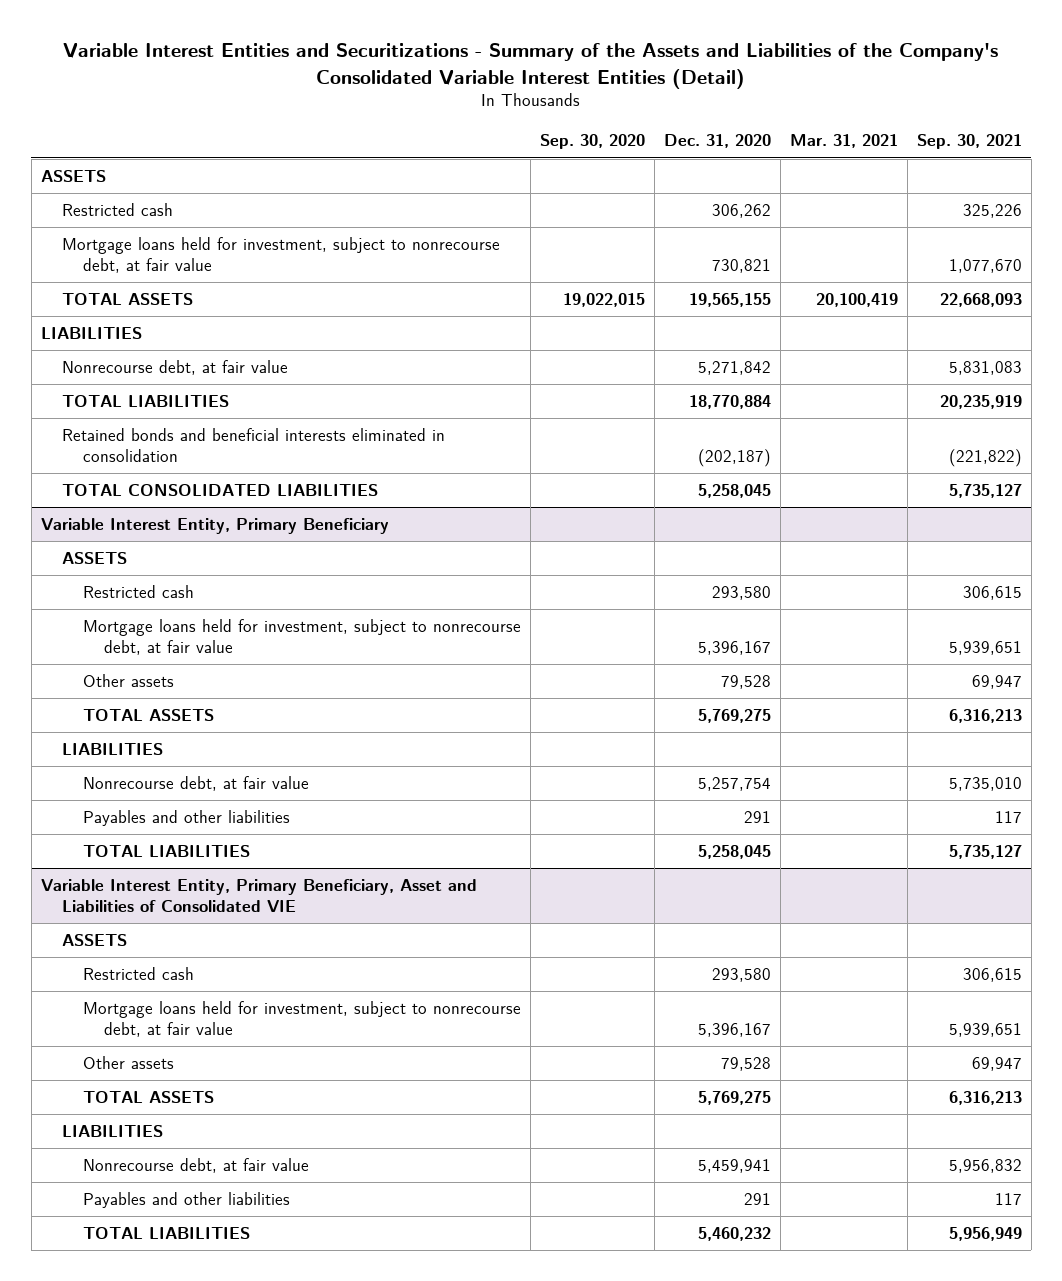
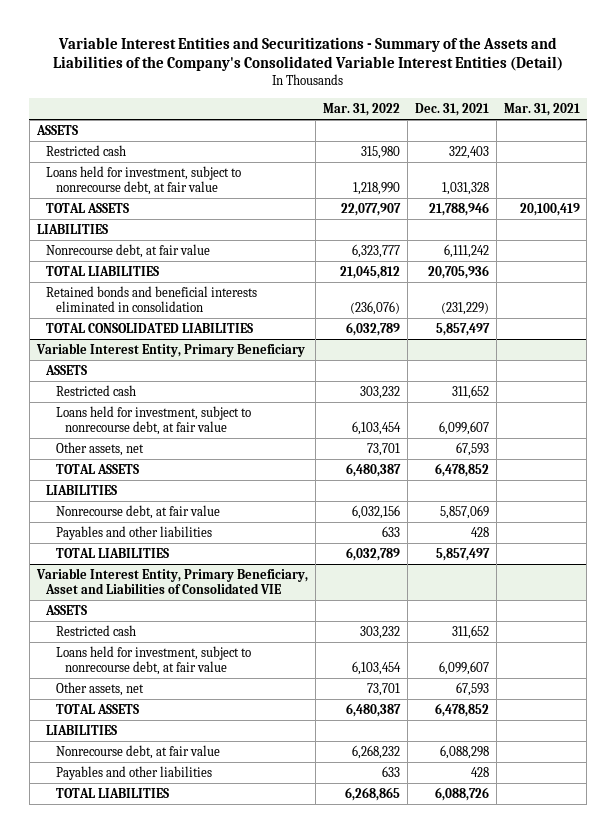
[539,134,645,150] Sep. 30, 2020 -> none
[663,134,771,149] Dec. 31, 2020 -> none
[916,134,1022,150] Sep. 30, 2021 -> none
none -> [322,102,400,116] Mar. 31, 2022
none -> [414,102,489,116] Dec. 31, 2021
[61,237,500,274] Mortgage loans held for investment, subject to nonrecourse debt, at fair value -> [46,165,242,195] Loans held for investment, subject to nonrecourse debt, at fair value
[82,619,521,656] Mortgage loans held for investment, subject to nonrecourse debt, at fair value -> [55,405,251,435] Loans held for investment, subject to nonrecourse debt, at fair value
[82,674,174,688] Other assets -> [55,441,144,456] Other assets, net
[82,1001,521,1038] Mortgage loans held for investment, subject to nonrecourse debt, at fair value -> [55,645,251,675] Loans held for investment, subject to nonrecourse debt, at fair value
[82,1056,174,1070] Other assets -> [55,681,144,696] Other assets, net

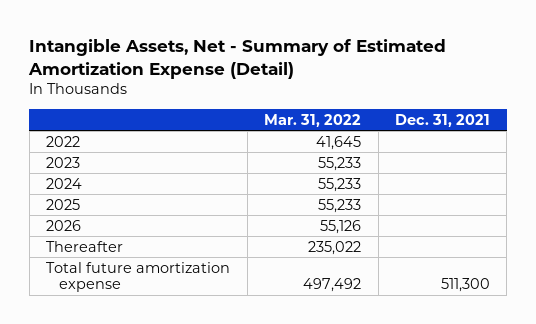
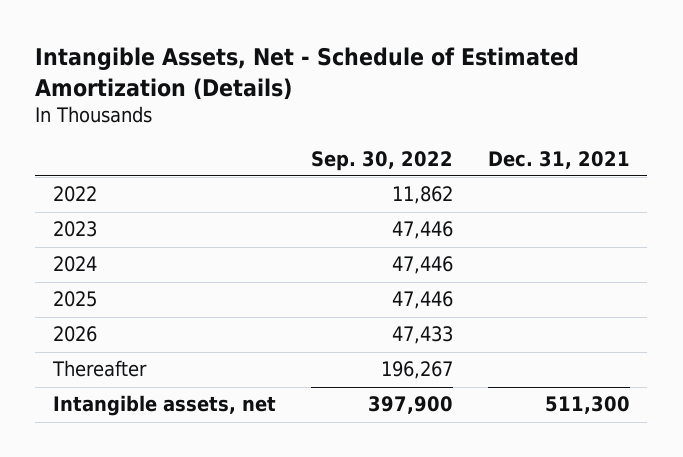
[28,39,447,79] Intangible Assets, Net - Summary of Estimated Amortization Expense (Detail) -> [35,47,580,100] Intangible Assets, Net - Schedule of Estimated Amortization (Details)
[264,113,362,127] Mar. 31, 2022 -> none
none -> [310,150,453,171] Sep. 30, 2022
[46,261,231,293] Total future amortization expense -> [52,395,276,417] Intangible assets, net

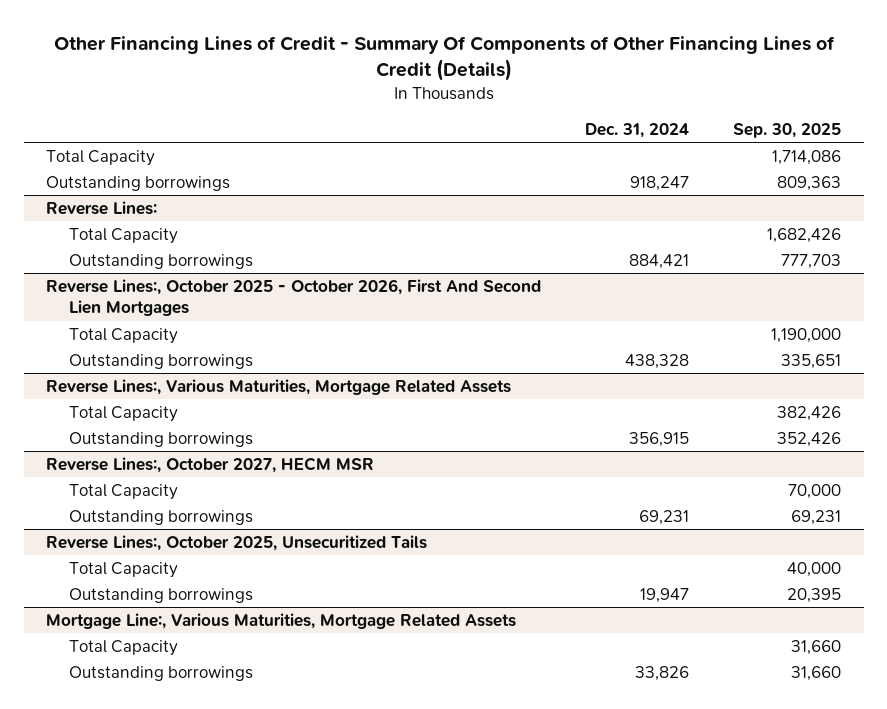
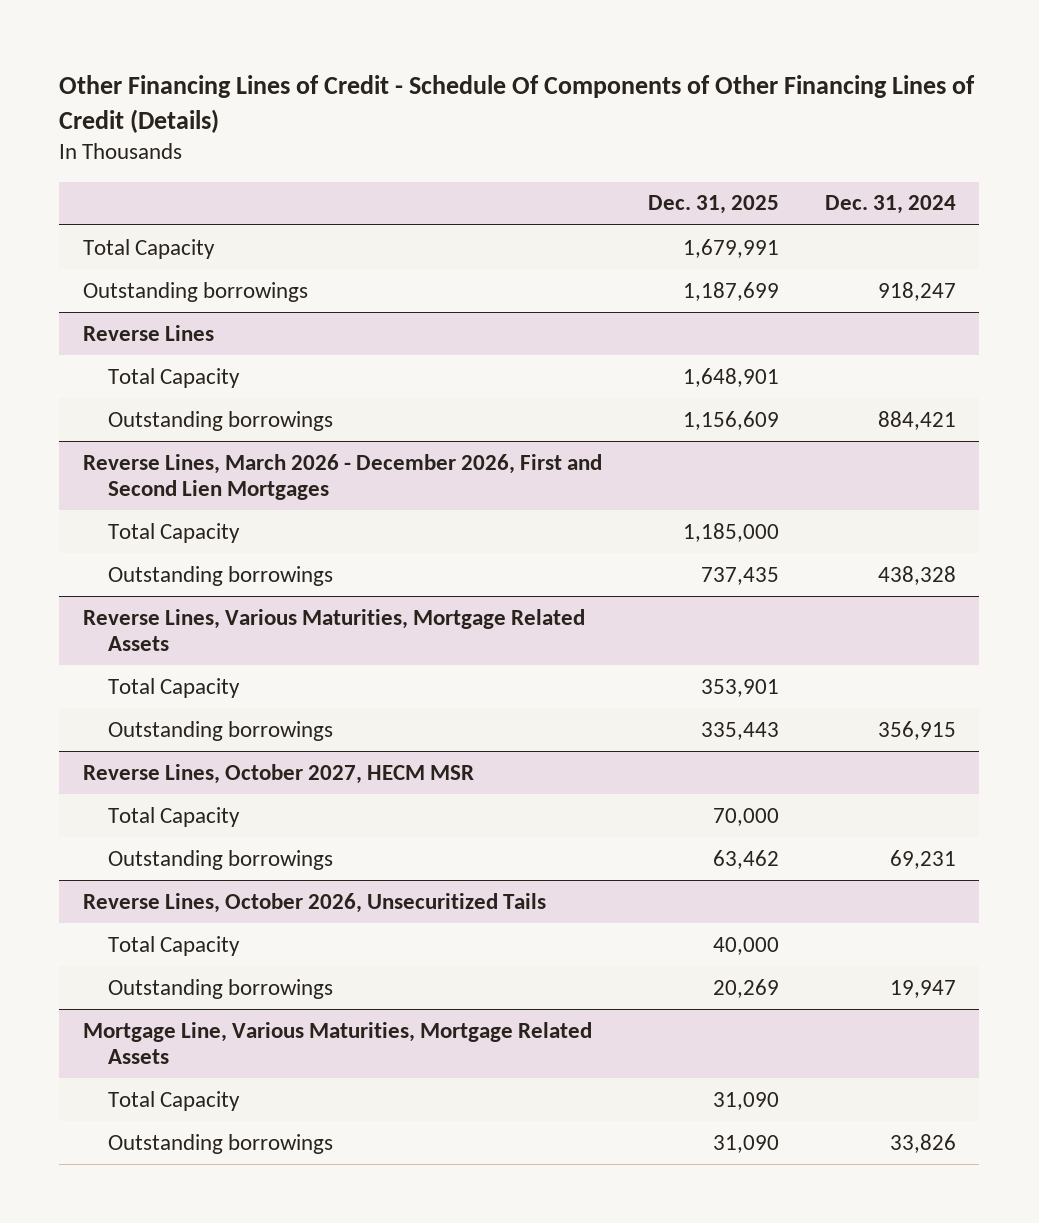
[53,36,835,82] Other Financing Lines of Credit - Summary Of Components of Other Financing Lines of Credit (Details) -> [59,75,976,134] Other Financing Lines of Credit - Schedule Of Components of Other Financing Lines of Credit (Details)
[733,122,842,138] Sep. 30, 2025 -> none
none -> [647,195,779,215] Dec. 31, 2025
[45,200,157,215] Reverse Lines: -> [82,324,214,341] Reverse Lines
[45,278,541,317] Reverse Lines:, October 2025 - October 2026, First And Second Lien Mortgages -> [82,453,602,500] Reverse Lines, March 2026 - December 2026, First and Second Lien Mortgages
[45,378,511,395] Reverse Lines:, Various Maturities, Mortgage Related Assets -> [82,608,585,651] Reverse Lines, Various Maturities, Mortgage Related Assets
[45,456,374,473] Reverse Lines:, October 2027, HECM MSR -> [82,763,474,784] Reverse Lines, October 2027, HECM MSR
[45,534,427,551] Reverse Lines:, October 2025, Unsecuritized Tails -> [82,892,546,913] Reverse Lines, October 2026, Unsecuritized Tails
[45,612,516,629] Mortgage Line:, Various Maturities, Mortgage Related Assets -> [82,1021,592,1064] Mortgage Line, Various Maturities, Mortgage Related Assets

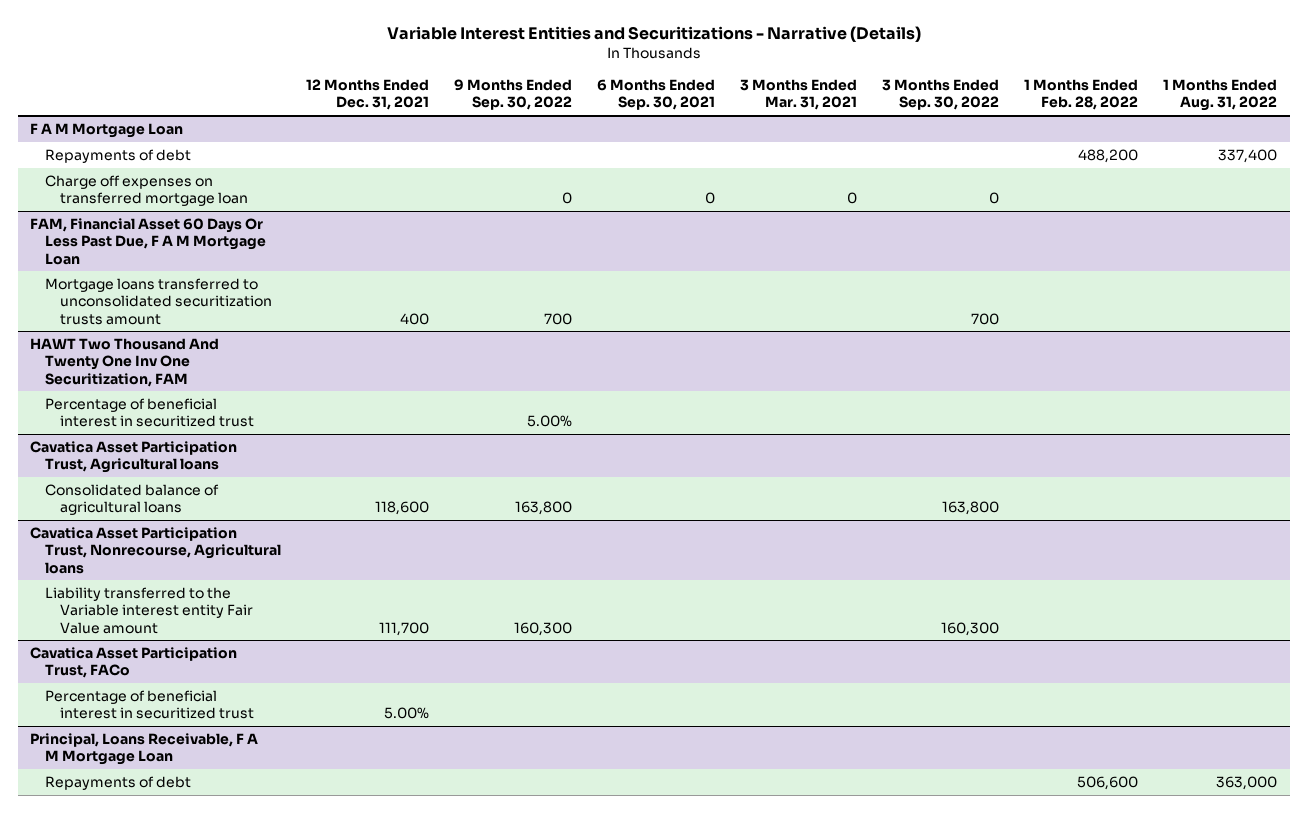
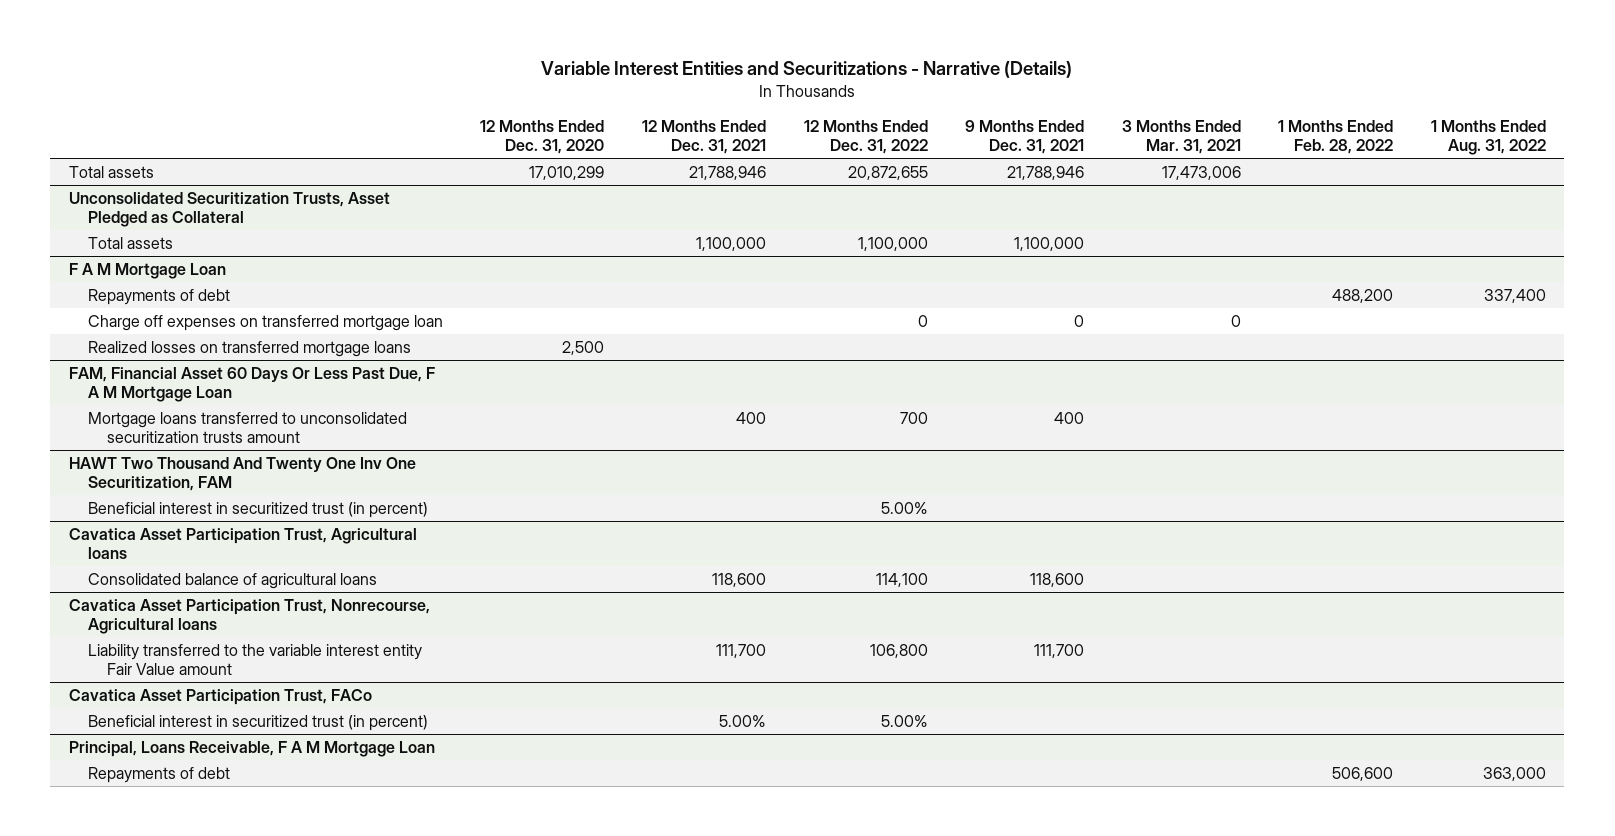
[454,79,573,111] 9 Months Ended Sep. 30, 2022 -> none
[597,79,716,111] 6 Months Ended Sep. 30, 2021 -> none
[882,79,1000,111] 3 Months Ended Sep. 30, 2022 -> none
none -> [480,120,605,155] 12 Months Ended Dec. 31, 2020
none -> [803,120,928,155] 12 Months Ended Dec. 31, 2022
none -> [965,120,1085,155] 9 Months Ended Dec. 31, 2021
none -> [68,165,154,178] Total assets
none -> [68,191,390,227] Unconsolidated Securitization Trusts, Asset Pledged as Collateral
none -> [87,236,173,249] Total assets
none -> [87,340,411,357] Realized losses on transferred mortgage loans
[45,397,255,428] Percentage of beneficial interest in securitized trust -> [87,501,428,518] Beneficial interest in securitized trust (in percent)
[45,586,254,634] Liability transferred to the Variable interest entity Fair Value amount -> [87,643,422,675] Liability transferred to the variable interest entity Fair Value amount
[45,689,255,720] Percentage of beneficial interest in securitized trust -> [87,714,428,731] Beneficial interest in securitized trust (in percent)

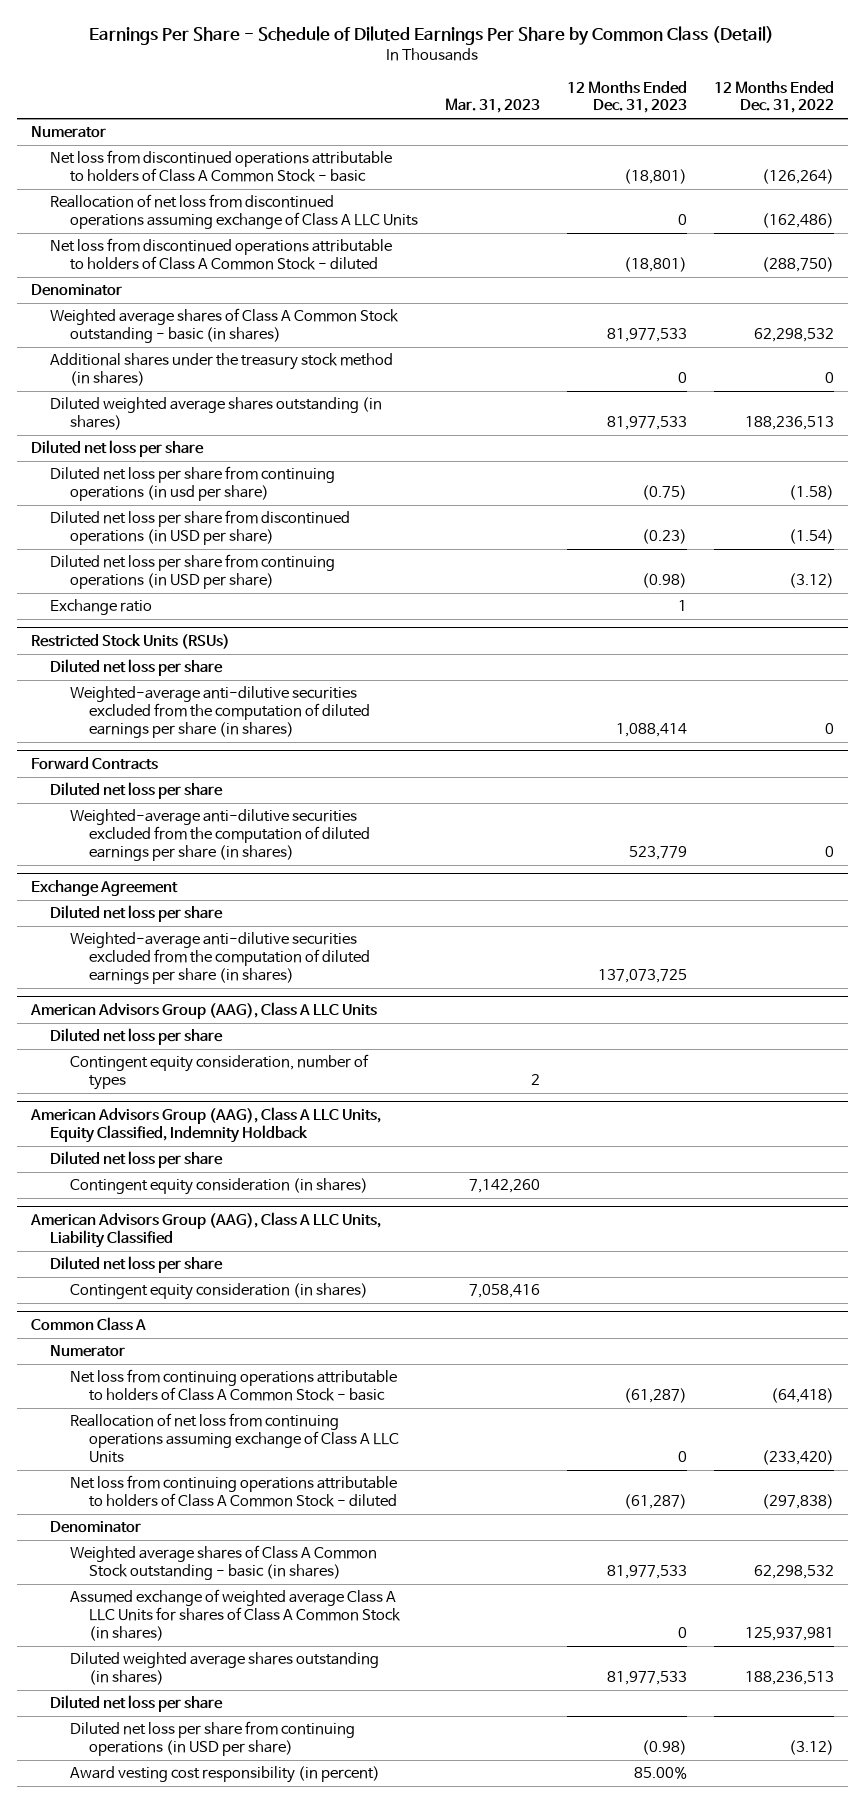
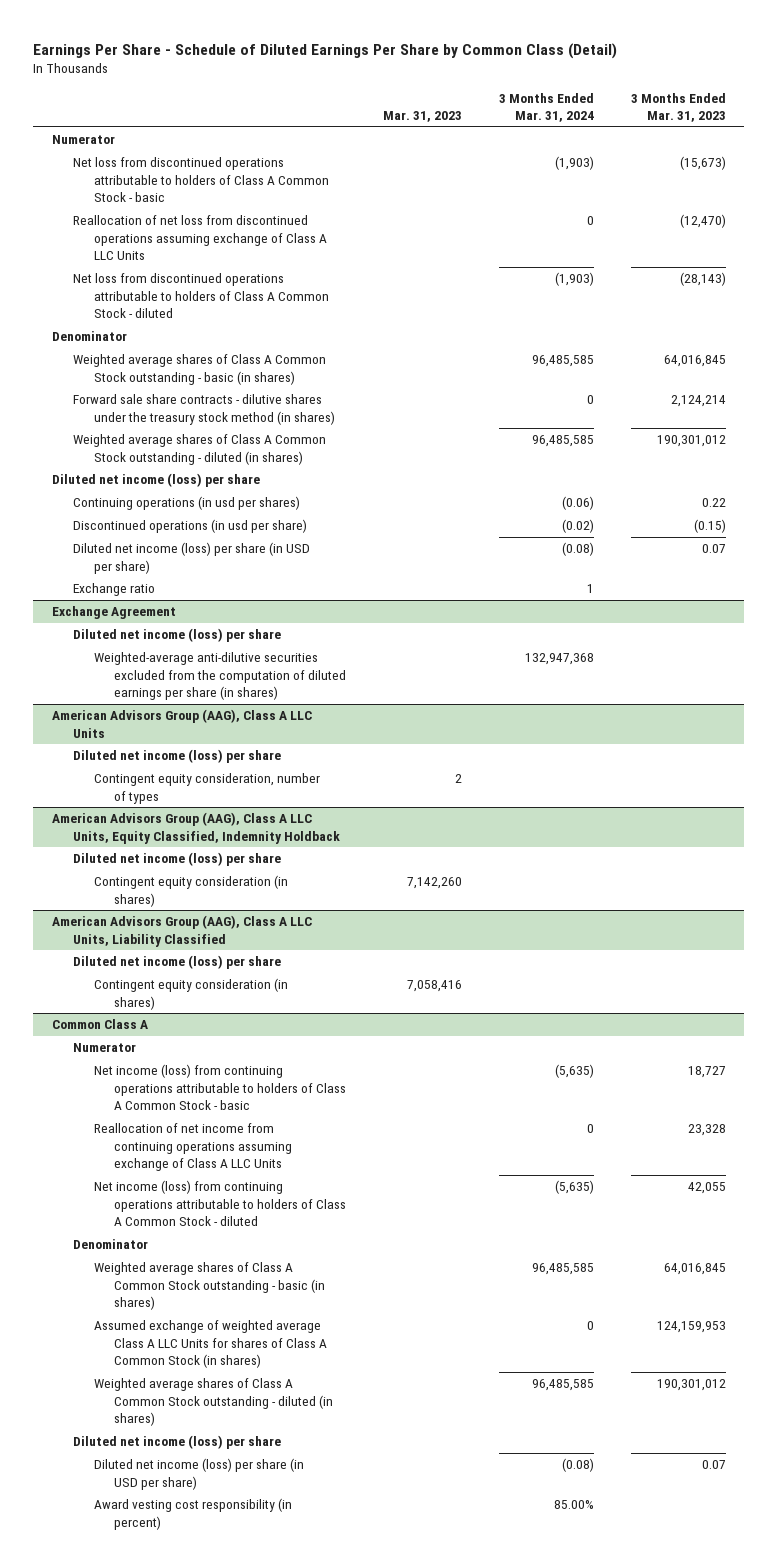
[566,80,687,114] 12 Months Ended Dec. 31, 2023 -> none
[714,80,835,114] 12 Months Ended Dec. 31, 2022 -> none
none -> [499,92,595,123] 3 Months Ended Mar. 31, 2024
none -> [630,92,726,123] 3 Months Ended Mar. 31, 2023
[50,353,394,387] Additional shares under the treasury stock method (in shares) -> [72,394,335,425] Forward sale share contracts - dilutive shares under the treasury stock method (in shares)
[50,397,383,431] Diluted weighted average shares outstanding (in shares) -> [72,434,326,465] Weighted average shares of Class A Common Stock outstanding - diluted (in shares)
[30,440,204,458] Diluted net loss per share -> [51,473,260,488] Diluted net income (loss) per share
[50,466,336,502] Diluted net loss per share from continuing operations (in usd per share) -> [72,496,300,511] Continuing operations (in usd per shares)
[50,510,351,546] Diluted net loss per share from discontinued operations (in USD per share) -> [72,519,307,534] Discontinued operations (in usd per share)
[50,554,336,590] Diluted net loss per share from continuing operations (in USD per share) -> [72,542,310,574] Diluted net income (loss) per share (in USD per share)
[30,634,230,650] Restricted Stock Units (RSUs) -> none
[50,659,224,677] Diluted net loss per share -> none
[69,686,371,738] Weighted-average anti-dilutive securities excluded from the computation of diluted earnings per share (in shares) -> none
[30,757,158,771] Forward Contracts -> none
[50,782,224,800] Diluted net loss per share -> none
[69,809,371,861] Weighted-average anti-dilutive securities excluded from the computation of diluted earnings per share (in shares) -> none
[50,905,224,923] Diluted net loss per share -> [72,628,281,643] Diluted net income (loss) per share
[50,1028,224,1046] Diluted net loss per share -> [72,749,281,764] Diluted net income (loss) per share
[50,1151,224,1169] Diluted net loss per share -> [72,852,281,867] Diluted net income (loss) per share
[50,1256,224,1274] Diluted net loss per share -> [72,955,281,970] Diluted net income (loss) per share
[69,1369,397,1402] Net loss from continuing operations attributable to holders of Class A Common Stock - basic -> [93,1064,347,1111] Net income (loss) from continuing operations attributable to holders of Class A Common Stock - basic
[69,1413,400,1463] Reallocation of net loss from continuing operations assuming exchange of Class A LLC Units -> [93,1123,293,1172] Reallocation of net income from continuing operations assuming exchange of Class A LLC Units
[69,1475,398,1508] Net loss from continuing operations attributable to holders of Class A Common Stock - diluted -> [93,1180,347,1227] Net income (loss) from continuing operations attributable to holders of Class A Common Stock - diluted
[69,1652,379,1686] Diluted weighted average shares outstanding (in shares) -> [93,1378,334,1427] Weighted average shares of Class A Common Stock outstanding - diluted (in shares)
[50,1695,224,1713] Diluted net loss per share -> [72,1435,281,1450] Diluted net income (loss) per share
[69,1721,355,1757] Diluted net loss per share from continuing operations (in USD per share) -> [93,1458,304,1490] Diluted net income (loss) per share (in USD per share)

